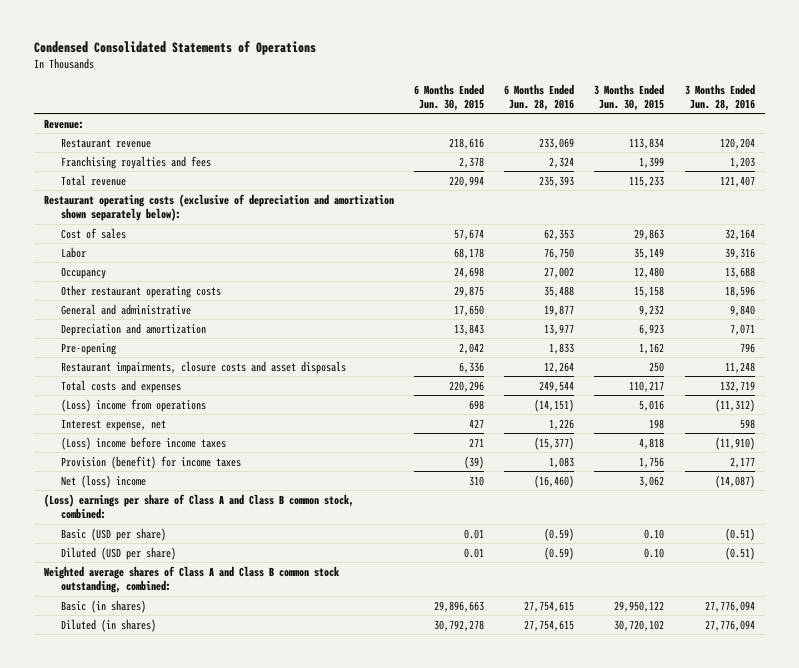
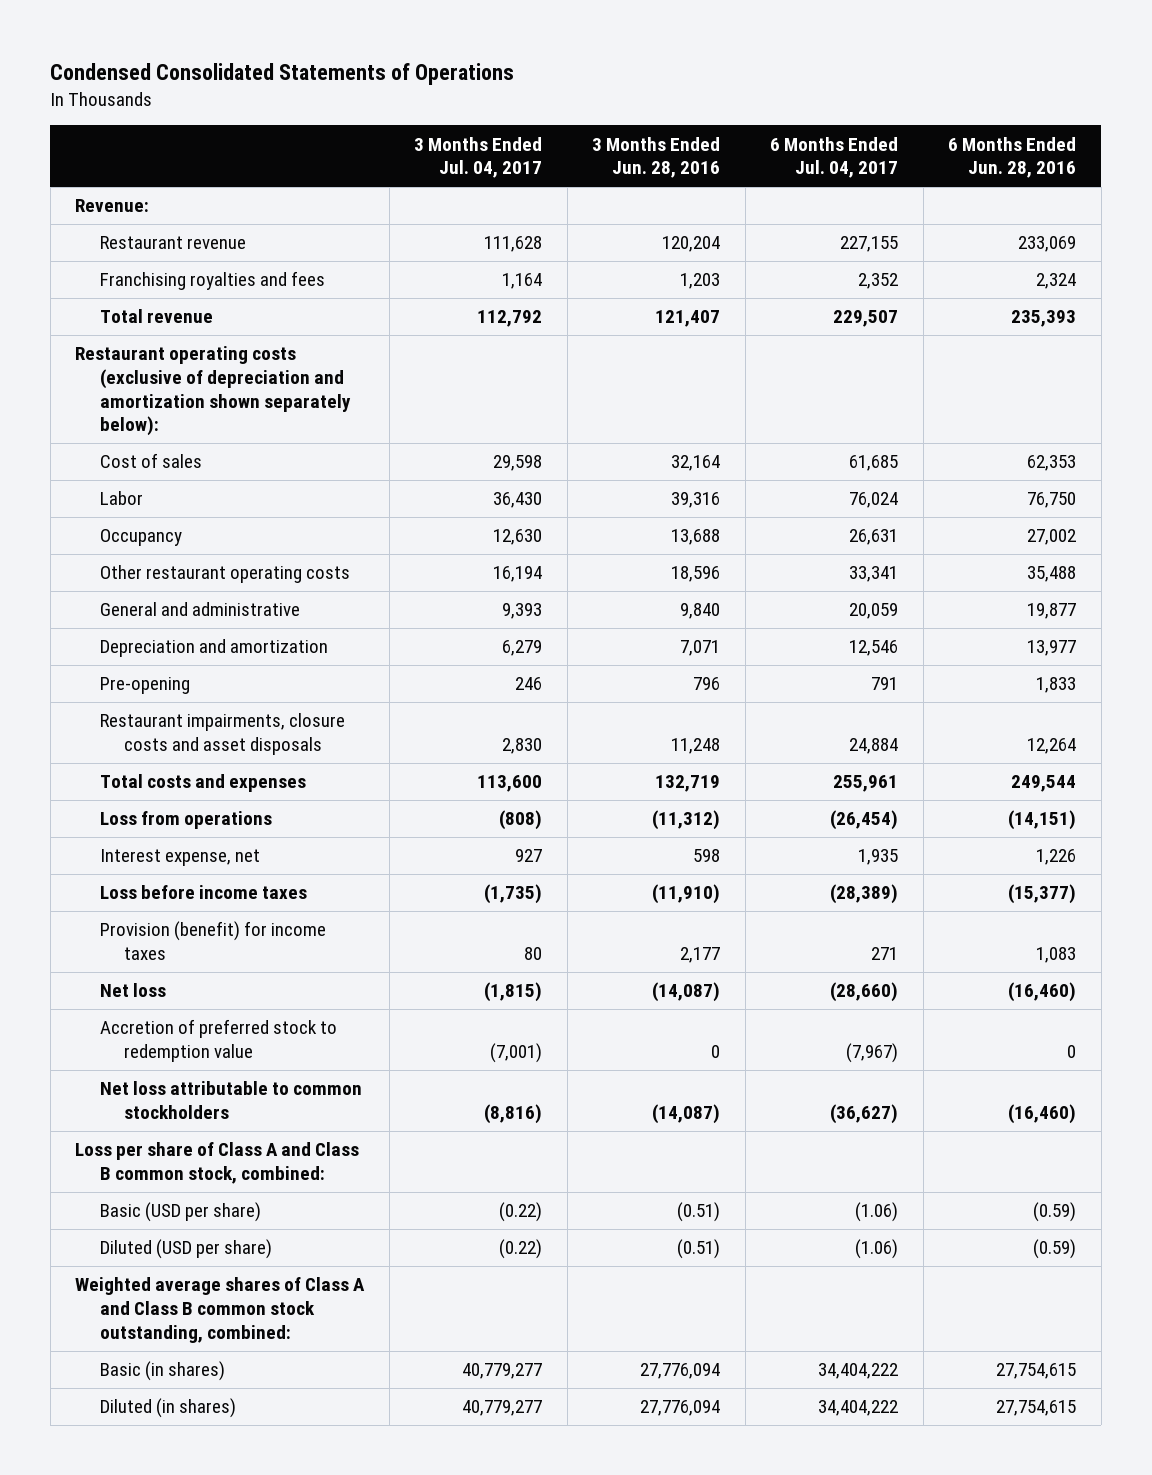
[414,83,485,111] 6 Months Ended Jun. 30, 2015 -> none
[594,83,665,111] 3 Months Ended Jun. 30, 2015 -> none
none -> [414,136,543,179] 3 Months Ended Jul. 04, 2017
none -> [770,136,899,179] 6 Months Ended Jul. 04, 2017
[61,398,207,412] (Loss) income from operations -> [99,811,272,830] Loss from operations
[61,436,227,450] (Loss) income before income taxes -> [99,885,307,900] Loss before income taxes
[61,474,147,488] Net (loss) income -> [99,983,166,998] Net loss
none -> [99,1019,337,1063] Accretion of preferred stock to redemption value
none -> [99,1081,362,1120] Net loss attributable to common stockholders
[44,493,355,520] (Loss) earnings per share of Class A and Class B common stock, combined: -> [75,1142,360,1185] Loss per share of Class A and Class B common stock, combined:

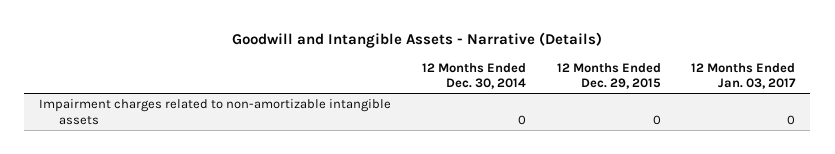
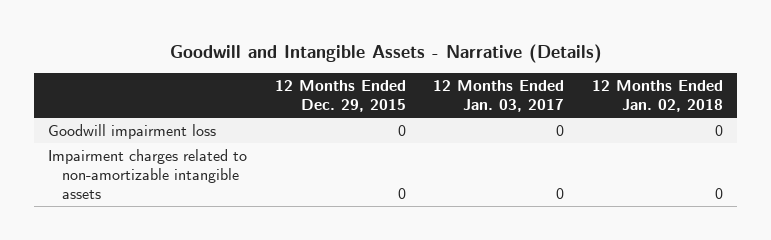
[422,62,527,89] 12 Months Ended Dec. 30, 2014 -> none
none -> [592,80,724,112] 12 Months Ended Jan. 02, 2018
none -> [47,124,216,140] Goodwill impairment loss

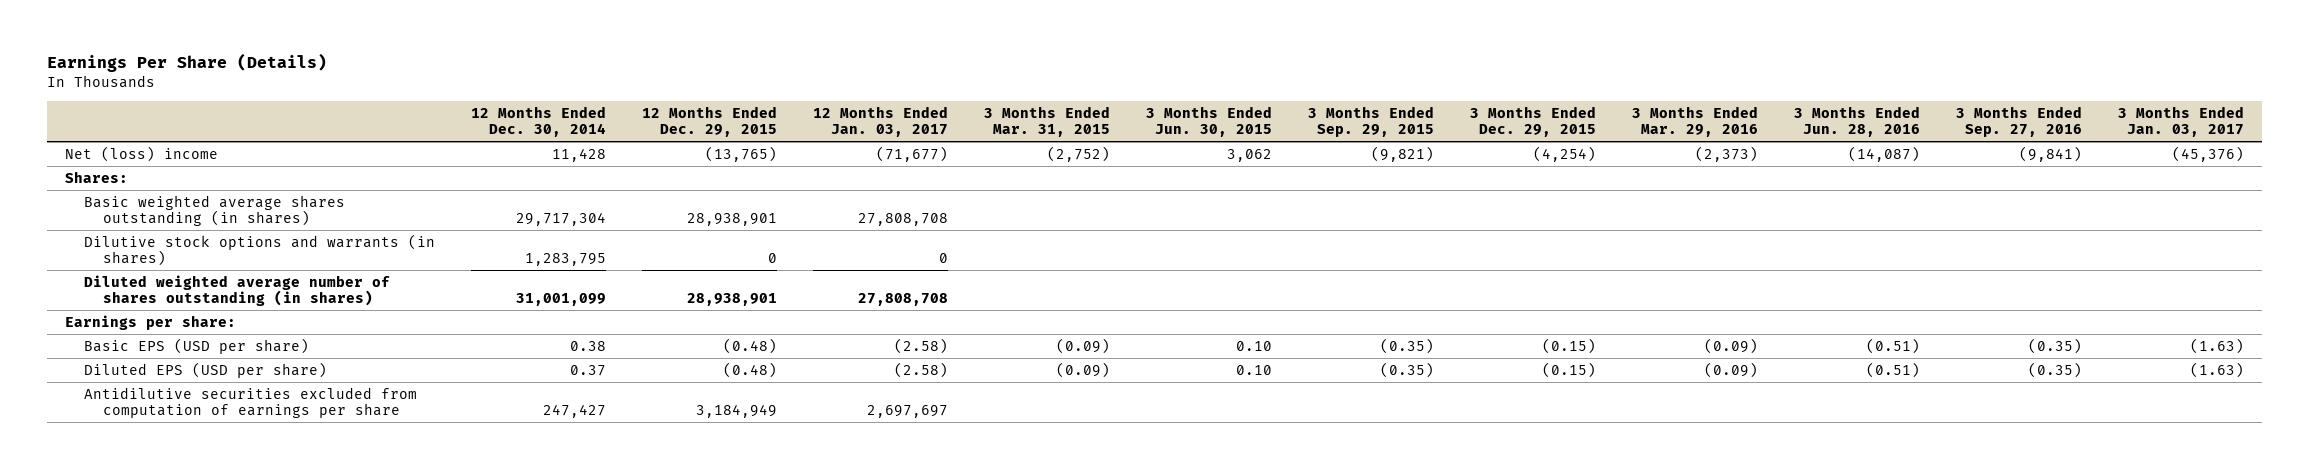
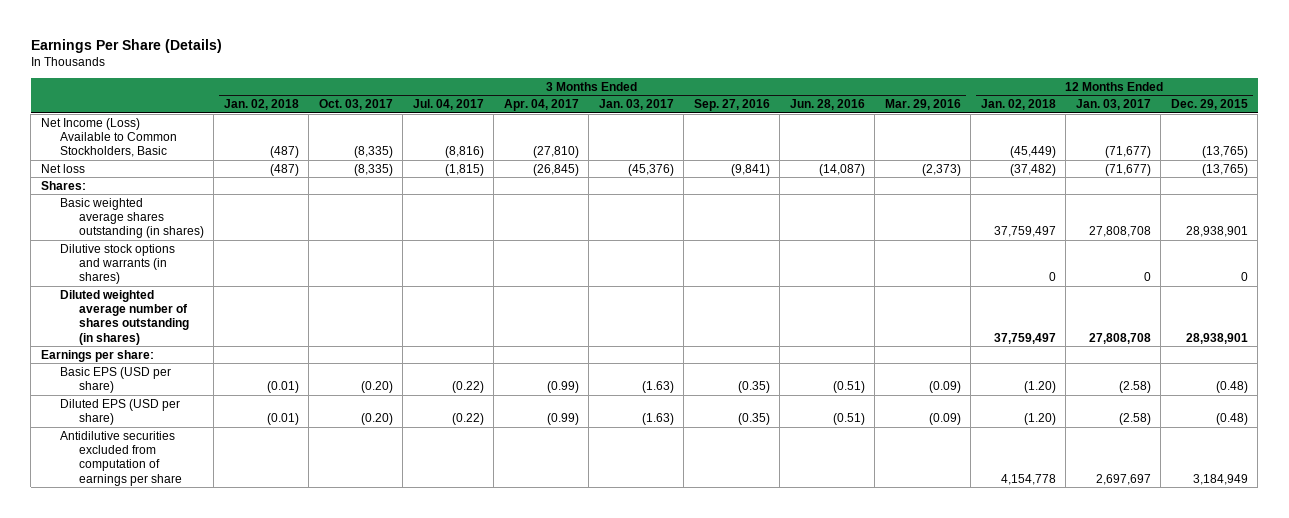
[470,106,606,138] 12 Months Ended Dec. 30, 2014 -> none
[983,106,1110,138] 3 Months Ended Mar. 31, 2015 -> none
[1146,106,1273,138] 3 Months Ended Jun. 30, 2015 -> none
[1308,106,1435,138] 3 Months Ended Sep. 29, 2015 -> none
[1470,106,1597,138] 3 Months Ended Dec. 29, 2015 -> none
none -> [223,99,299,111] Jan. 02, 2018
none -> [318,99,393,111] Oct. 03, 2017
none -> [412,99,484,111] Jul. 04, 2017
none -> [503,99,579,112] Apr. 04, 2017
none -> [980,99,1056,111] Jan. 02, 2018
none -> [40,117,177,158] Net Income (Loss) Available to Common Stockholders, Basic
[64,145,218,162] Net (loss) income -> [40,163,85,173] Net loss

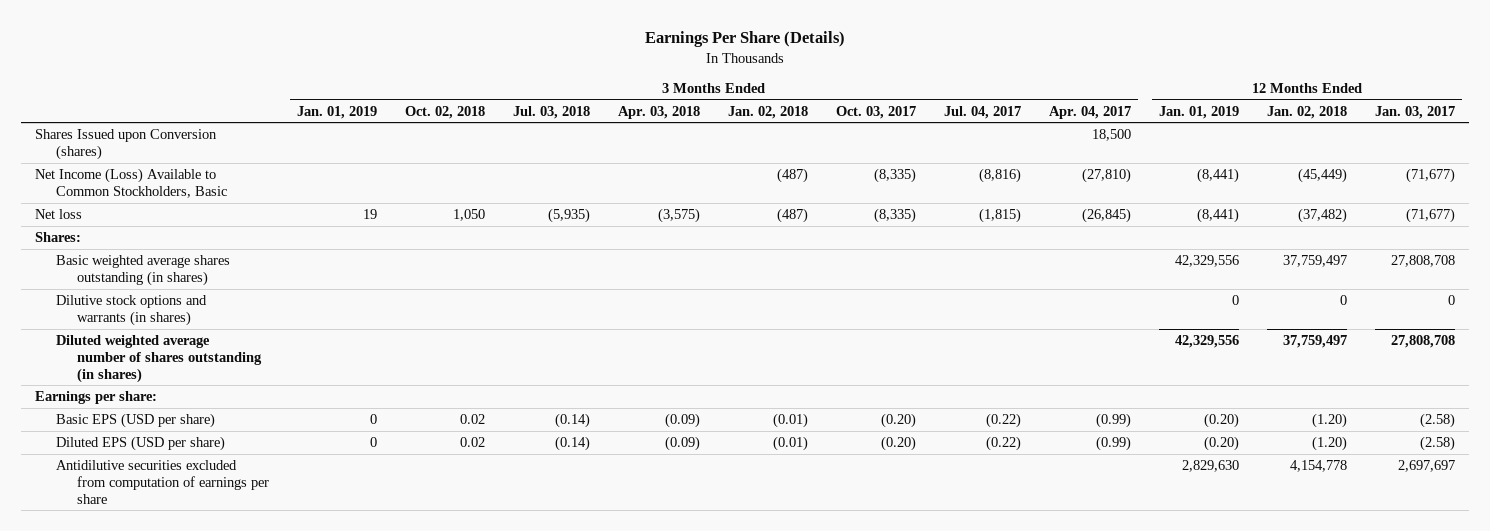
[598,99,674,111] Jan. 03, 2017 -> none
[693,99,770,112] Sep. 27, 2016 -> none
[789,99,865,111] Jun. 28, 2016 -> none
[884,99,961,111] Mar. 29, 2016 -> none
[1170,99,1248,111] Dec. 29, 2015 -> none
none -> [296,105,377,119] Jan. 01, 2019
none -> [404,105,485,119] Oct. 02, 2018
none -> [512,105,590,119] Jul. 03, 2018
none -> [617,105,700,119] Apr. 03, 2018
none -> [1158,105,1239,119] Jan. 01, 2019
none -> [34,129,217,160] Shares Issued upon Conversion (shares)

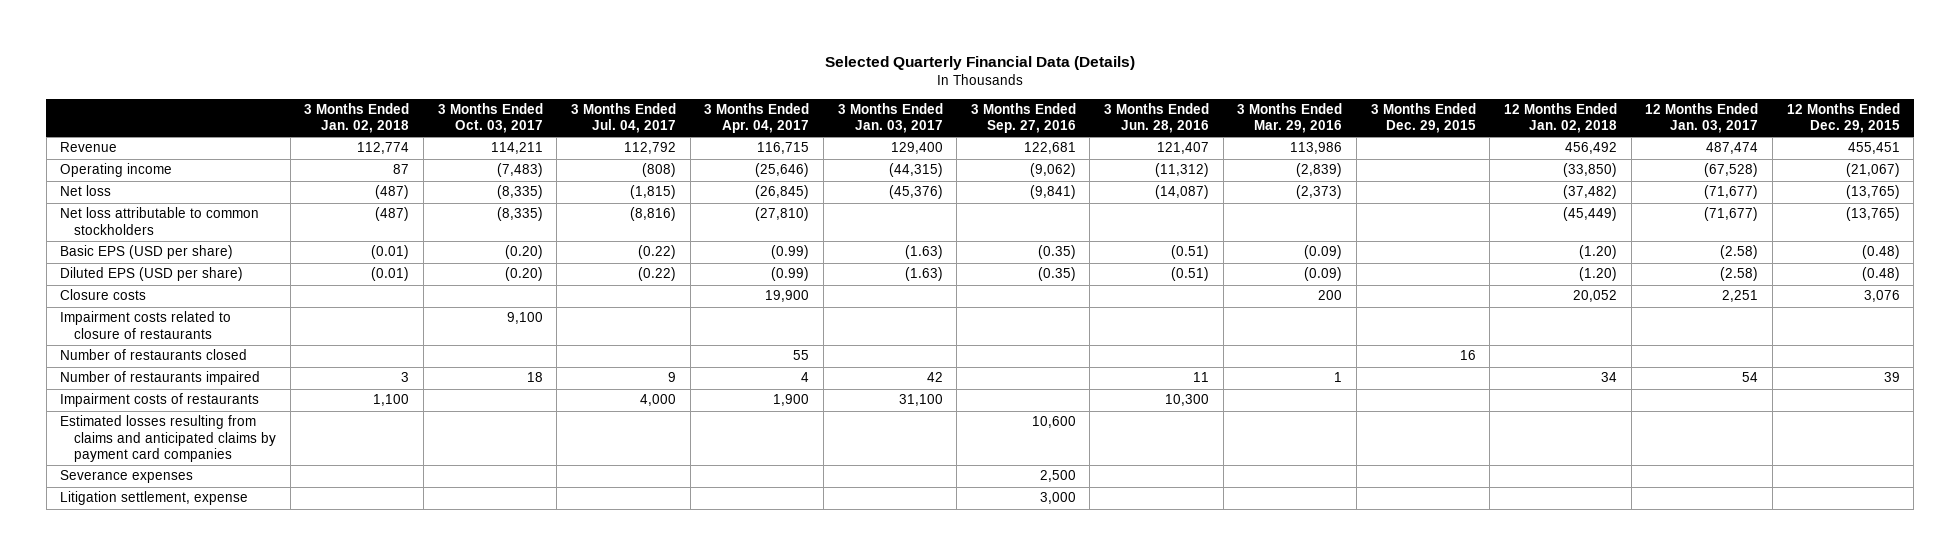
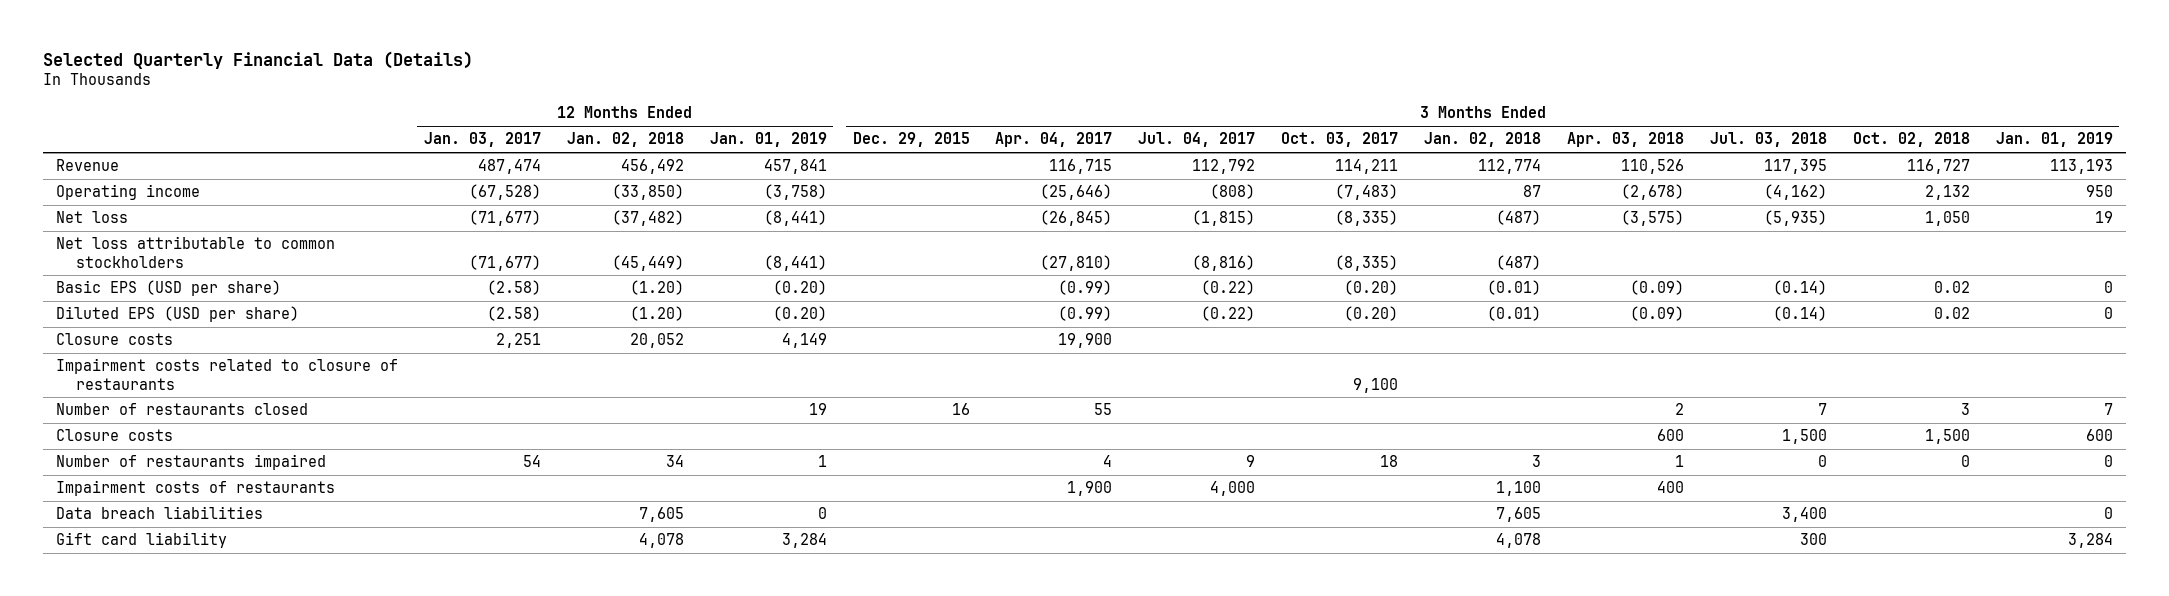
[837,102,943,134] 3 Months Ended Jan. 03, 2017 -> none
[970,102,1076,134] 3 Months Ended Sep. 27, 2016 -> none
[1104,102,1210,134] 3 Months Ended Jun. 28, 2016 -> none
[1237,102,1343,134] 3 Months Ended Mar. 29, 2016 -> none
[1786,102,1900,134] 12 Months Ended Dec. 29, 2015 -> none
none -> [709,132,827,148] Jan. 01, 2019
none -> [1567,132,1685,148] Apr. 03, 2018
none -> [1710,132,1828,148] Jul. 03, 2018
none -> [1852,132,1970,148] Oct. 02, 2018
none -> [1995,132,2113,148] Jan. 01, 2019
none -> [55,429,173,442] Closure costs
[60,415,276,462] Estimated losses resulting from claims and anticipated claims by payment card companies -> none
[60,470,194,484] Severance expenses -> none
[60,491,249,506] Litigation settlement, expense -> none
none -> [55,506,263,520] Data breach liabilities
none -> [55,532,227,549] Gift card liability

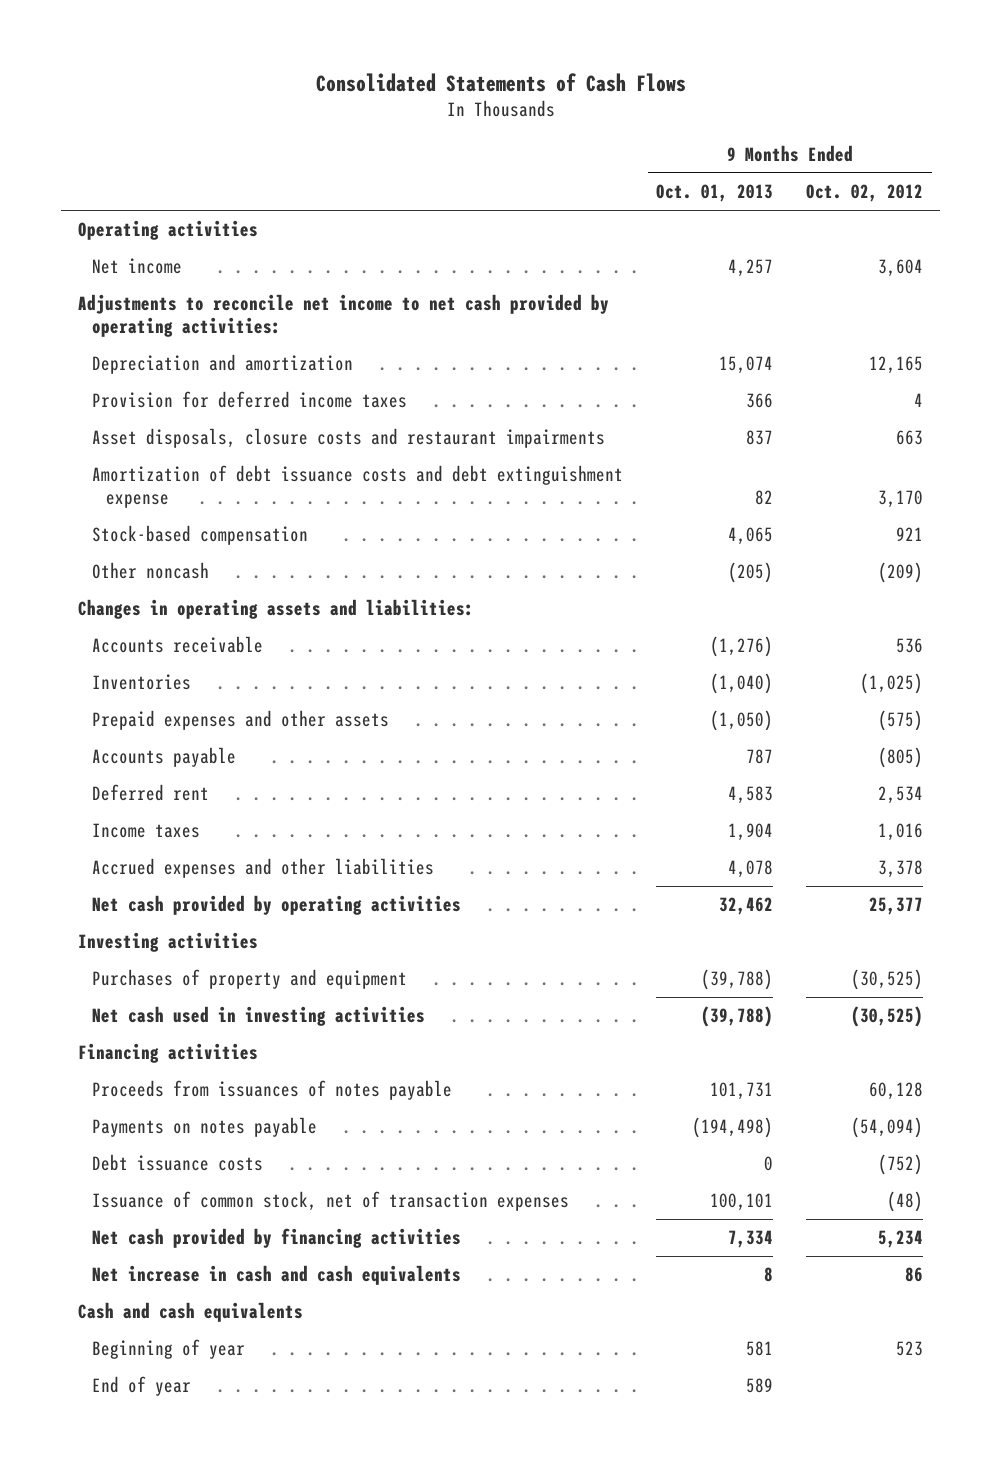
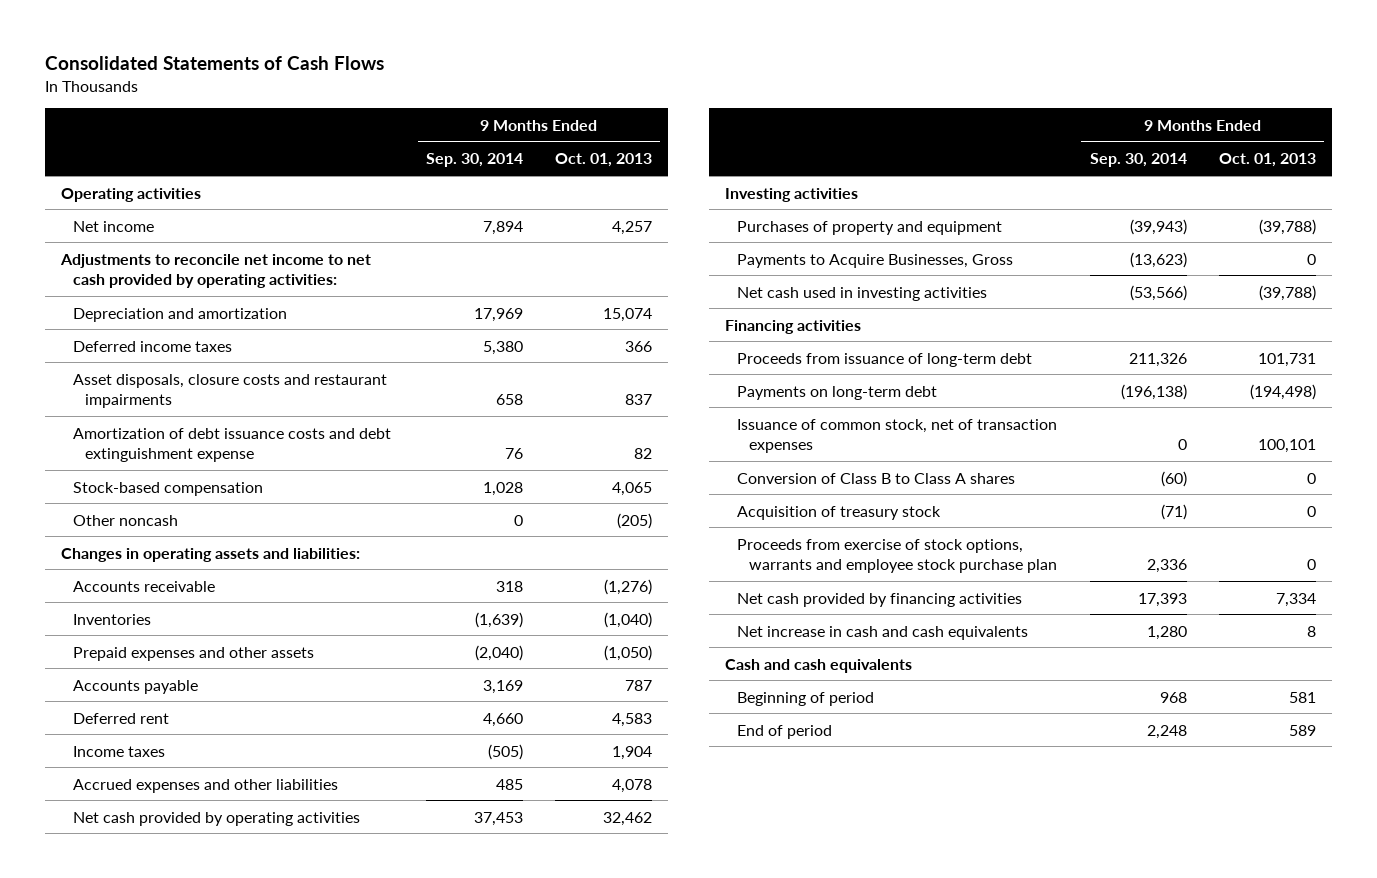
[806,183,924,202] Oct. 02, 2012 -> none
none -> [425,153,523,168] Sep. 30, 2014
[91,391,407,409] Provision for deferred income taxes -> [73,340,233,352] Deferred income taxes
none -> [737,253,1014,268] Payments to Acquire Businesses, Gross
[91,1154,263,1172] Debt issuance costs -> none
[91,1080,452,1101] Proceeds from issuances of notes payable -> [737,352,1033,367] Proceeds from issuance of long-term debt
[91,1117,317,1138] Payments on notes payable -> [737,385,938,400] Payments on long-term debt
none -> [737,472,1016,484] Conversion of Class B to Class A shares
none -> [737,505,942,520] Acquisition of treasury stock
none -> [737,538,1058,574] Proceeds from exercise of stock options, warrants and employee stock purchase plan
[91,1339,245,1360] Beginning of year -> [737,691,875,706] Beginning of period
[91,1376,191,1397] End of year -> [737,724,833,739] End of period

